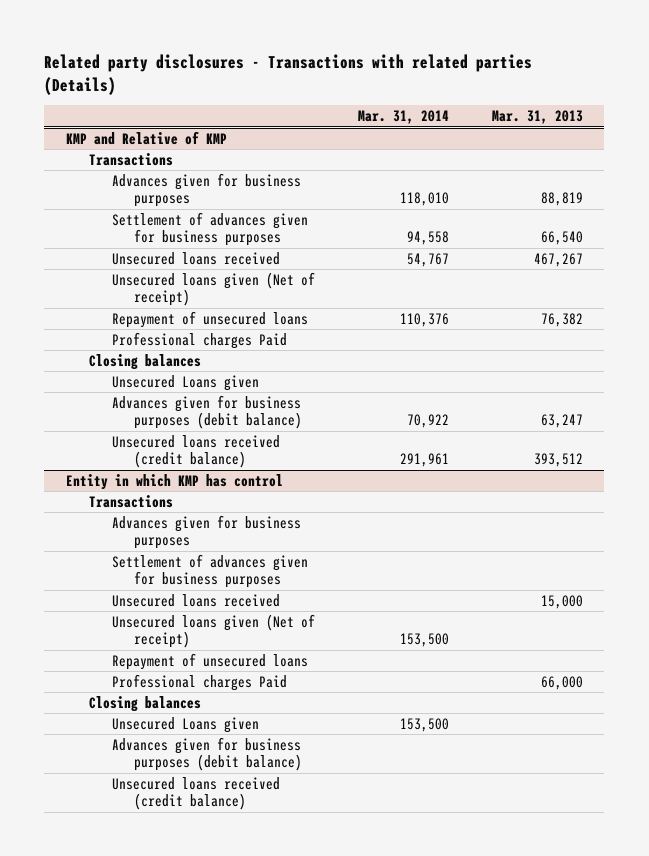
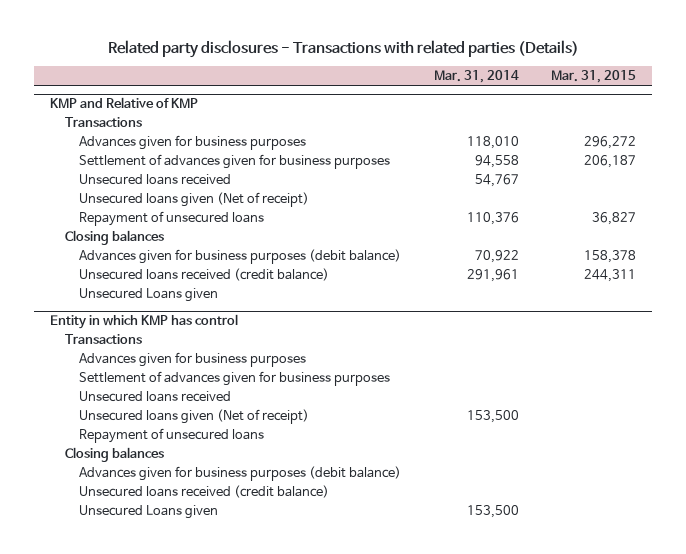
[491,110,583,125] Mar. 31, 2013 -> none
none -> [550,70,636,84] Mar. 31, 2015
[111,331,287,349] Professional charges Paid -> none
[111,374,259,391] Unsecured Loans given -> [79,288,219,303] Unsecured Loans given
[111,673,287,691] Professional charges Paid -> none
[111,716,259,733] Unsecured Loans given -> [79,505,219,520] Unsecured Loans given

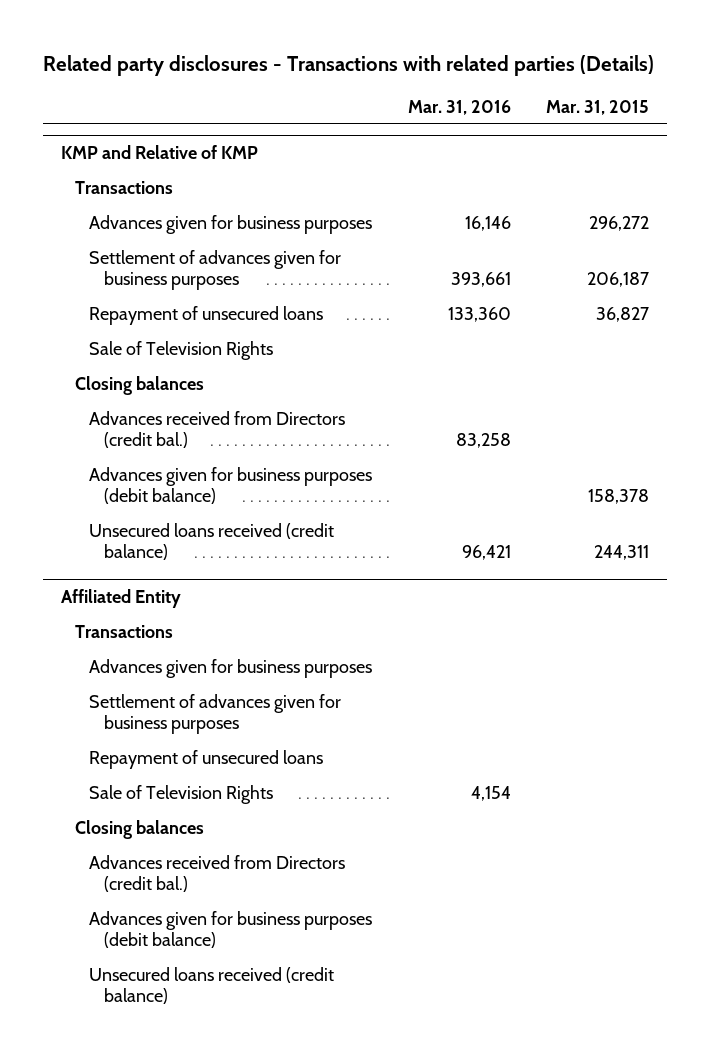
[433,70,519,84] Mar. 31, 2014 -> none
none -> [407,99,511,115] Mar. 31, 2016
[79,174,232,186] Unsecured loans received -> none
[79,192,310,208] Unsecured loans given (Net of receipt) -> none
none -> [89,340,274,360] Sale of Television Rights
none -> [89,410,346,448] Advances received from Directors (credit bal.)
[79,288,219,303] Unsecured Loans given -> none
[50,314,239,330] Entity in which KMP has control -> [60,589,181,609] Affiliated Entity
[79,391,232,403] Unsecured loans received -> none
[79,409,310,425] Unsecured loans given (Net of receipt) -> none
none -> [89,784,274,804] Sale of Television Rights
none -> [89,854,346,892] Advances received from Directors (credit bal.)
[79,505,219,520] Unsecured Loans given -> none

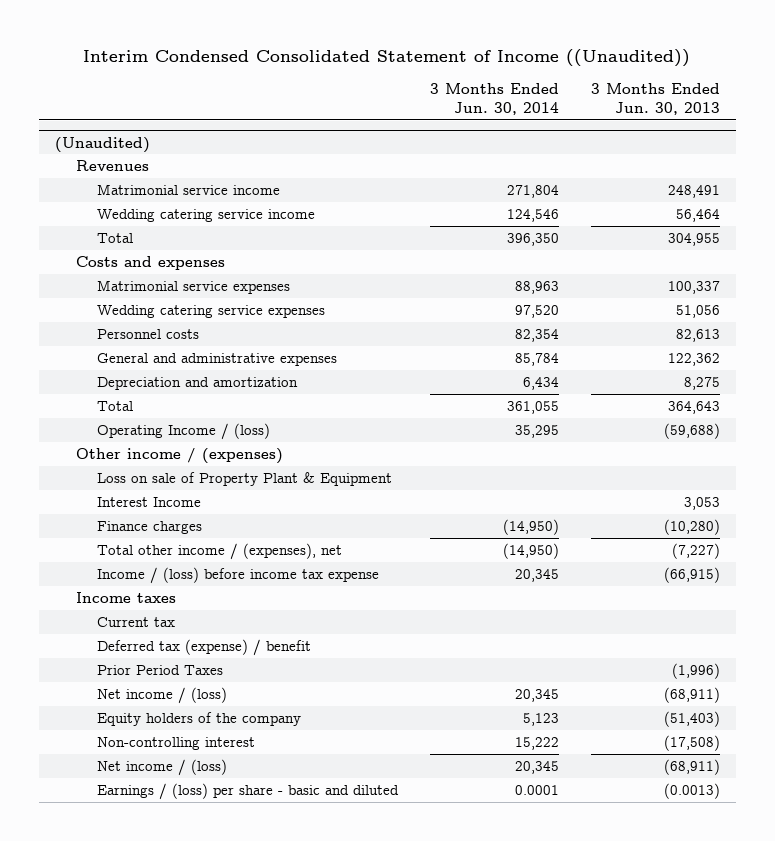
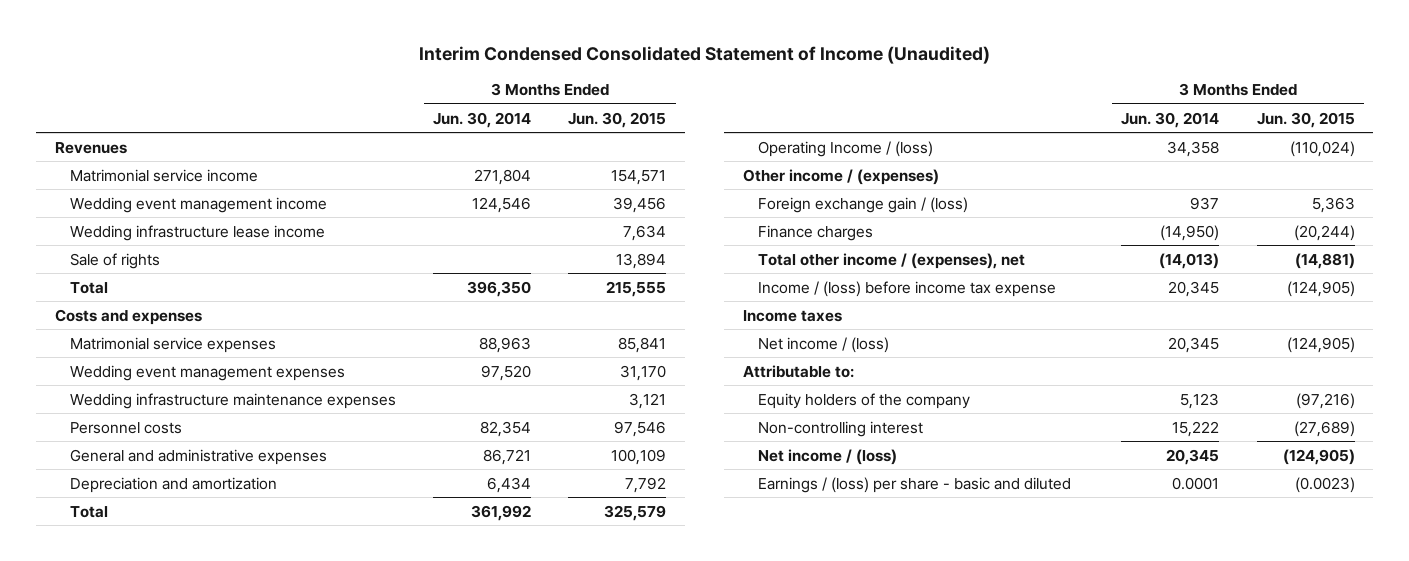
[83,49,691,68] Interim Condensed Consolidated Statement of Income ((Unaudited)) -> [418,46,990,65] Interim Condensed Consolidated Statement of Income (Unaudited)
[590,82,720,115] 3 Months Ended Jun. 30, 2013 -> none
none -> [568,111,667,128] Jun. 30, 2015
[55,136,151,153] (Unaudited) -> none
[96,209,315,223] Wedding catering service income -> [69,196,327,213] Wedding event management income
none -> [69,224,325,241] Wedding infrastructure lease income
none -> [69,252,160,269] Sale of rights
[96,305,325,319] Wedding catering service expenses -> [69,364,345,381] Wedding event management expenses
none -> [69,392,396,409] Wedding infrastructure maintenance expenses
[514,353,559,367] 85,784 -> [483,448,532,465] 86,721
[506,401,559,415] 361,055 -> [471,504,532,521] 361,992
[514,425,559,439] 35,295 -> [1167,140,1220,157] 34,358
[96,472,392,487] Loss on sale of Property Plant & Equipment -> none
[96,497,201,508] Interest Income -> none
none -> [758,196,969,213] Foreign exchange gain / (loss)
[502,543,559,560] (14,950) -> [1159,252,1220,269] (14,013)
[96,617,175,628] Current tax -> none
[96,639,311,657] Deferred tax (expense) / benefit -> none
[96,665,223,676] Prior Period Taxes -> none
none -> [742,364,854,378] Attributable to:

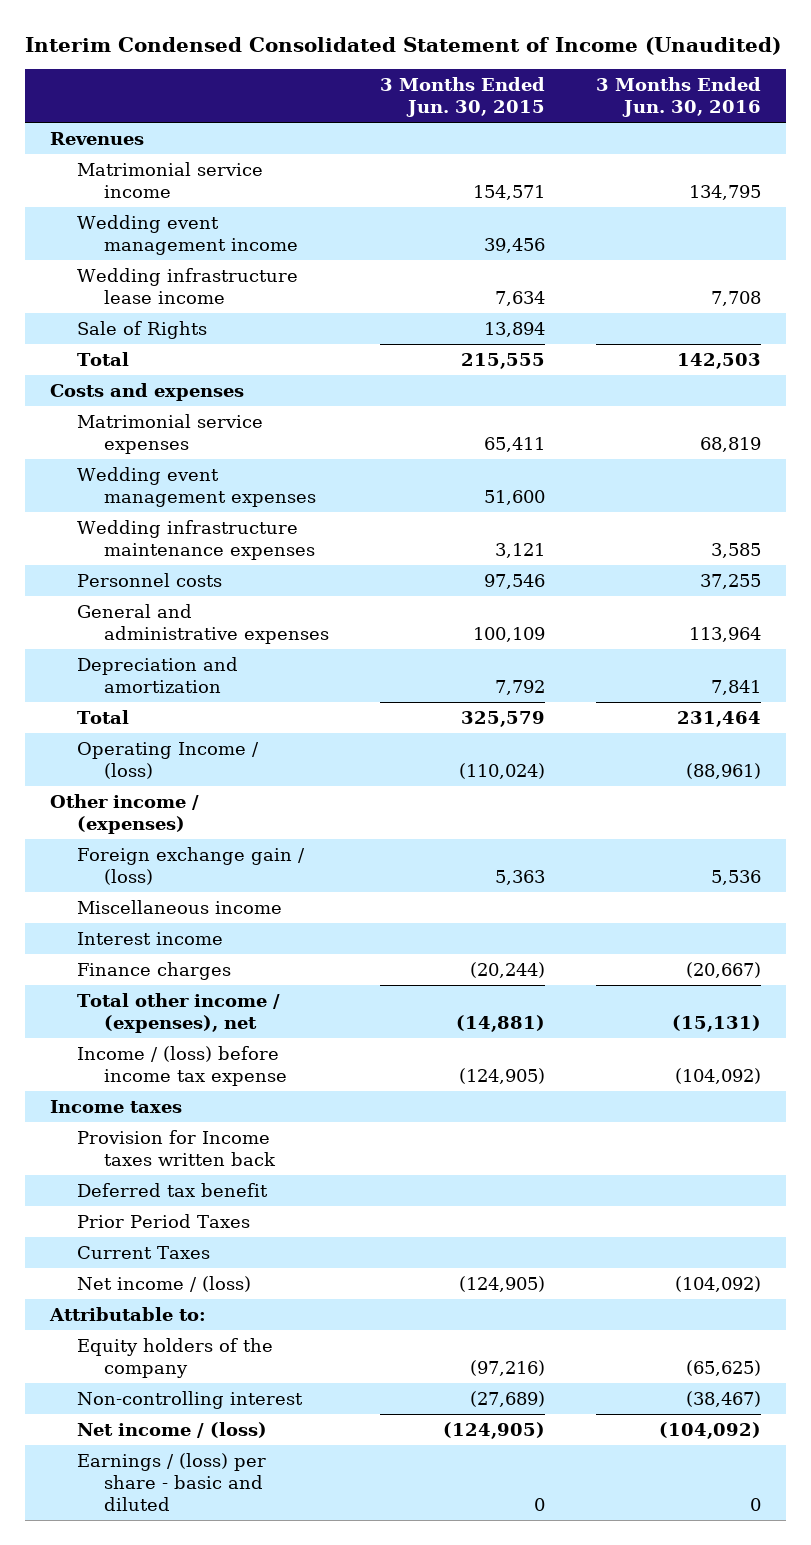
[433,111,532,128] Jun. 30, 2014 -> none
none -> [595,76,761,118] 3 Months Ended Jun. 30, 2016
[69,252,160,269] Sale of rights -> [77,320,208,339] Sale of Rights
[618,336,667,353] 85,841 -> [484,436,546,452] 65,411
[620,364,667,381] 31,170 -> [484,489,546,505] 51,600
none -> [77,899,283,914] Miscellaneous income
none -> [77,931,224,945] Interest income
none -> [77,1129,277,1166] Provision for Income taxes written back
none -> [77,1182,269,1197] Deferred tax benefit
none -> [77,1213,251,1228] Prior Period Taxes
none -> [77,1245,211,1259] Current Taxes
[1294,476,1355,493] (0.0023) -> [534,1498,546,1512] 0

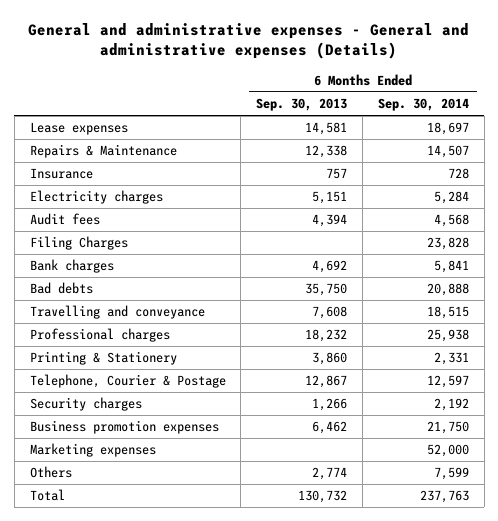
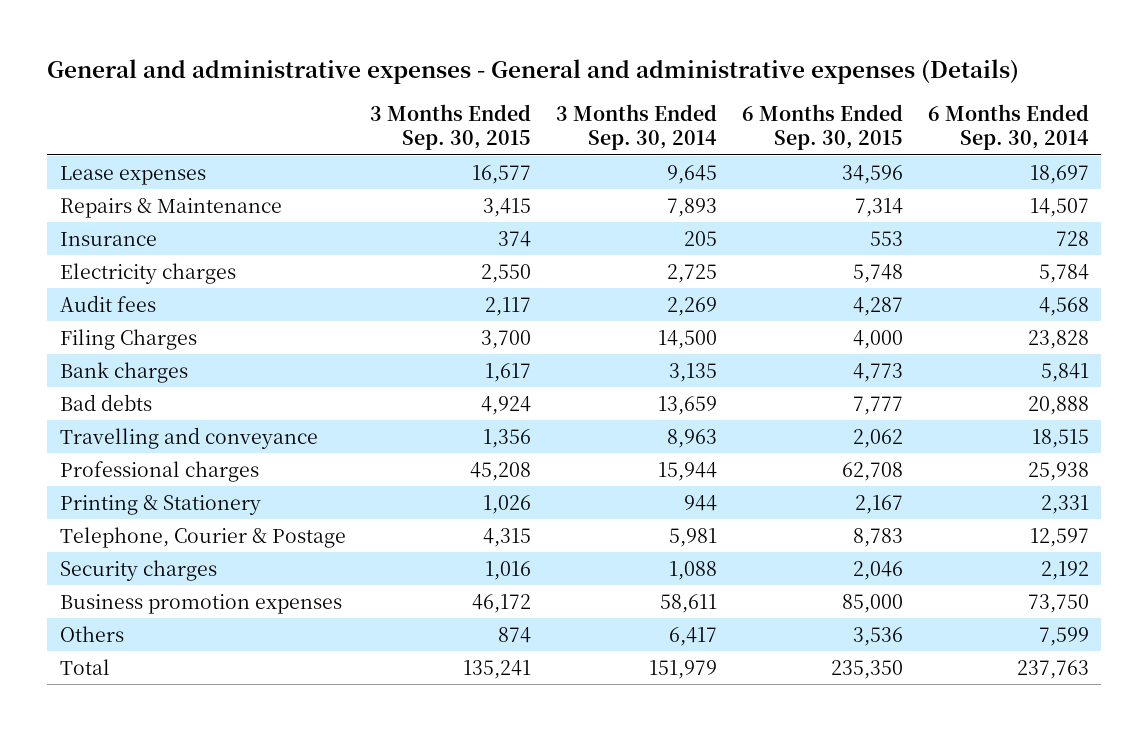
[256,98,348,112] Sep. 30, 2013 -> none
none -> [370,103,532,151] 3 Months Ended Sep. 30, 2015
none -> [556,103,718,151] 3 Months Ended Sep. 30, 2014
none -> [741,103,903,151] 6 Months Ended Sep. 30, 2015
[433,191,469,205] 5,284 -> [1038,263,1089,283] 5,784
[29,443,156,458] Marketing expenses -> none
[426,421,469,435] 21,750 -> [1027,593,1089,613] 73,750

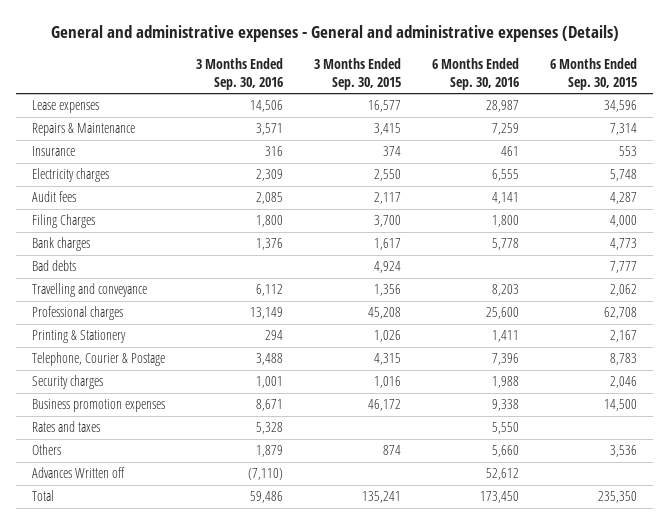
[556,103,718,151] 3 Months Ended Sep. 30, 2014 -> none
[927,103,1089,151] 6 Months Ended Sep. 30, 2014 -> none
none -> [196,57,284,90] 3 Months Ended Sep. 30, 2016
none -> [432,57,520,90] 6 Months Ended Sep. 30, 2016
[841,593,903,613] 85,000 -> [604,399,638,412] 14,500
none -> [31,421,100,433] Rates and taxes
none -> [31,467,125,479] Advances Written off

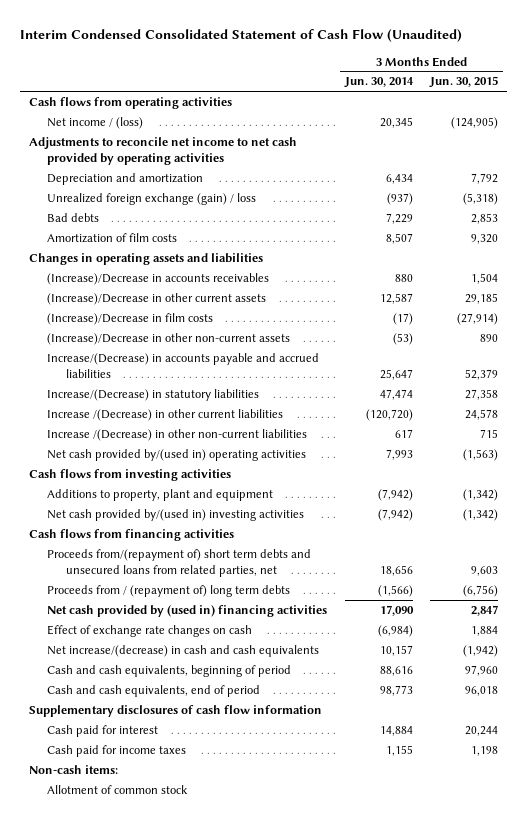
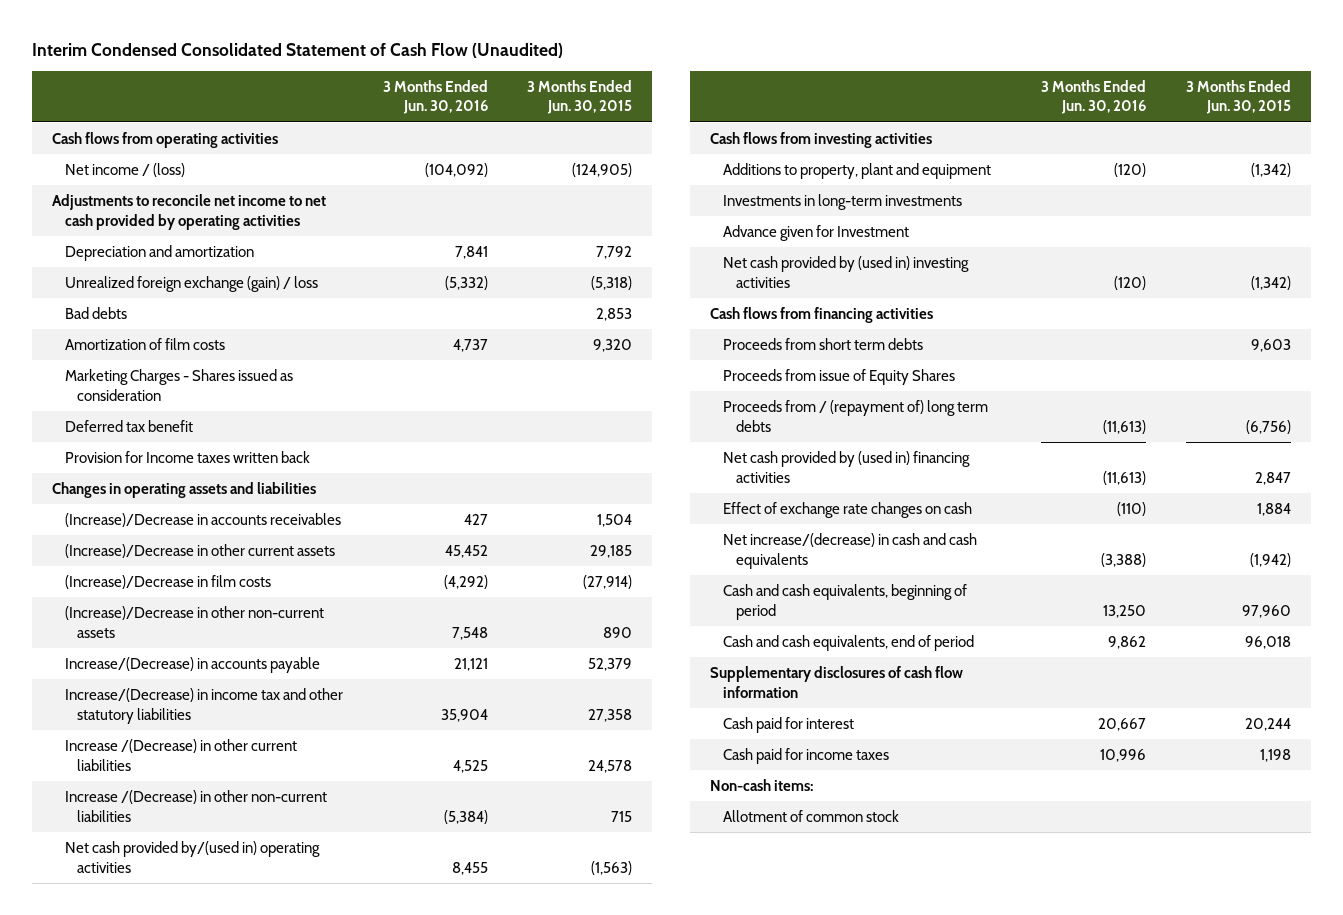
[343,77,414,89] Jun. 30, 2014 -> none
none -> [382,79,488,115] 3 Months Ended Jun. 30, 2016
none -> [64,369,293,401] Marketing Charges - Shares issued as consideration
none -> [64,420,193,433] Deferred tax benefit
none -> [64,451,310,464] Provision for Income taxes written back
[47,352,320,378] Increase/(Decrease) in accounts payable and accrued liabilities -> [64,657,320,674] Increase/(Decrease) in accounts payable
[47,388,260,401] Increase/(Decrease) in statutory liabilities -> [64,688,343,724] Increase/(Decrease) in income tax and other statutory liabilities
none -> [723,194,963,211] Investments in long-term investments
none -> [723,225,910,242] Advance given for Investment
[47,508,305,521] Net cash provided by/(used in) investing activities -> [723,256,970,288] Net cash provided by (used in) investing activities
[47,548,312,577] Proceeds from/(repayment of) short term debts and unsecured loans from related parties, net -> [723,338,924,351] Proceeds from short term debts
none -> [723,369,956,386] Proceeds from issue of Equity Shares

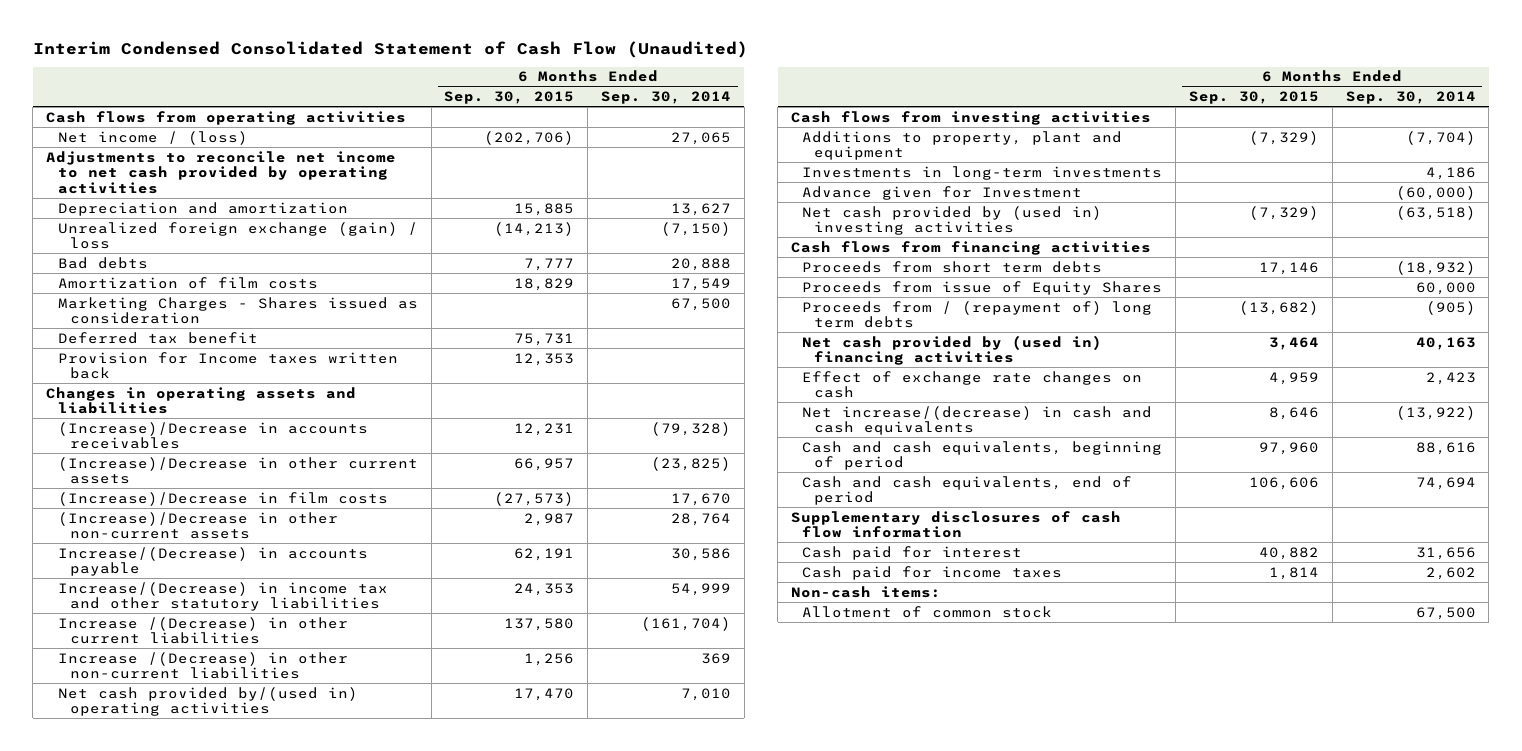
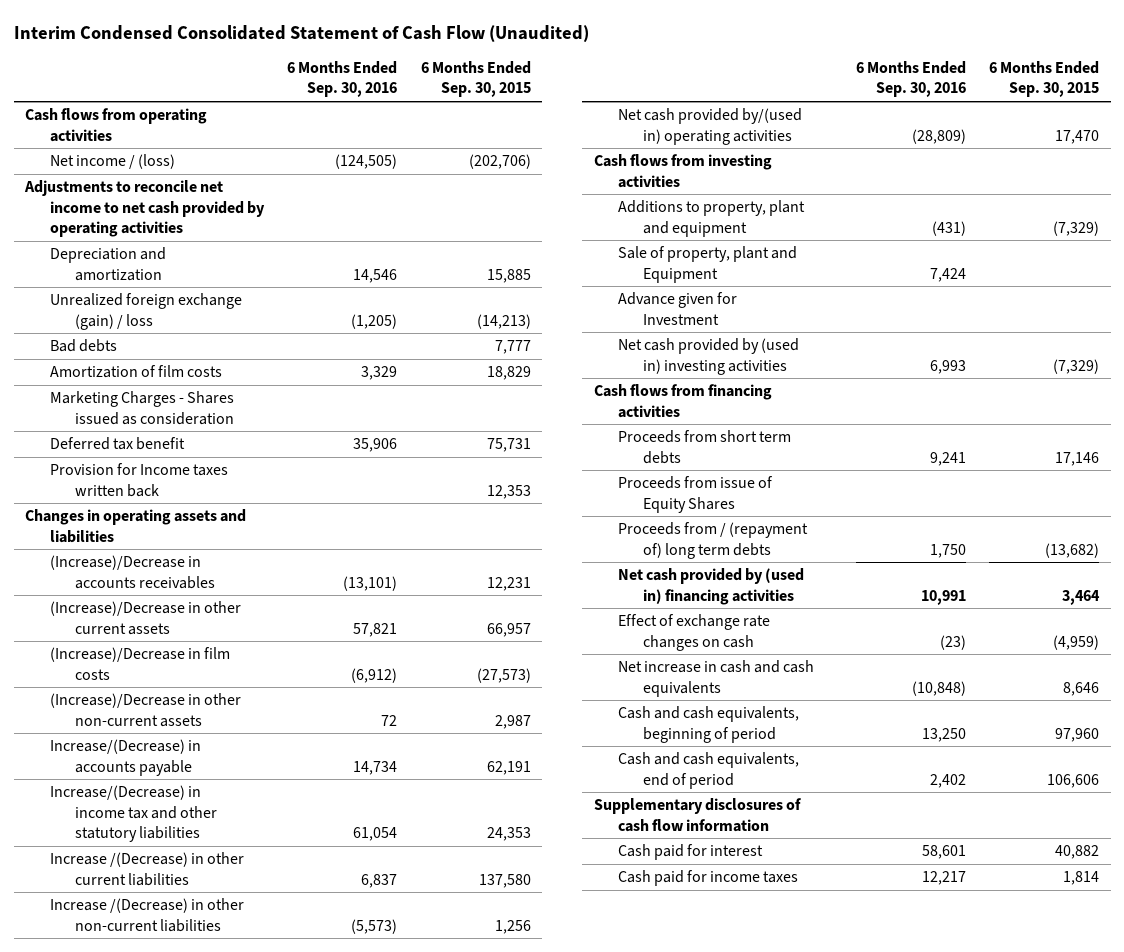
[601,91,732,105] Sep. 30, 2014 -> none
none -> [287,61,398,98] 6 Months Ended Sep. 30, 2016
[802,165,1163,180] Investments in long-term investments -> none
none -> [618,246,798,283] Sale of property, plant and Equipment
[1269,371,1320,385] 4,959 -> [1052,634,1099,650] (4,959)
[802,405,1153,436] Net increase/(decrease) in cash and cash equivalents -> [618,660,815,697] Net increase in cash and cash equivalents
[790,585,941,598] Non-cash items: -> none
[802,605,1053,618] Allotment of common stock -> none

